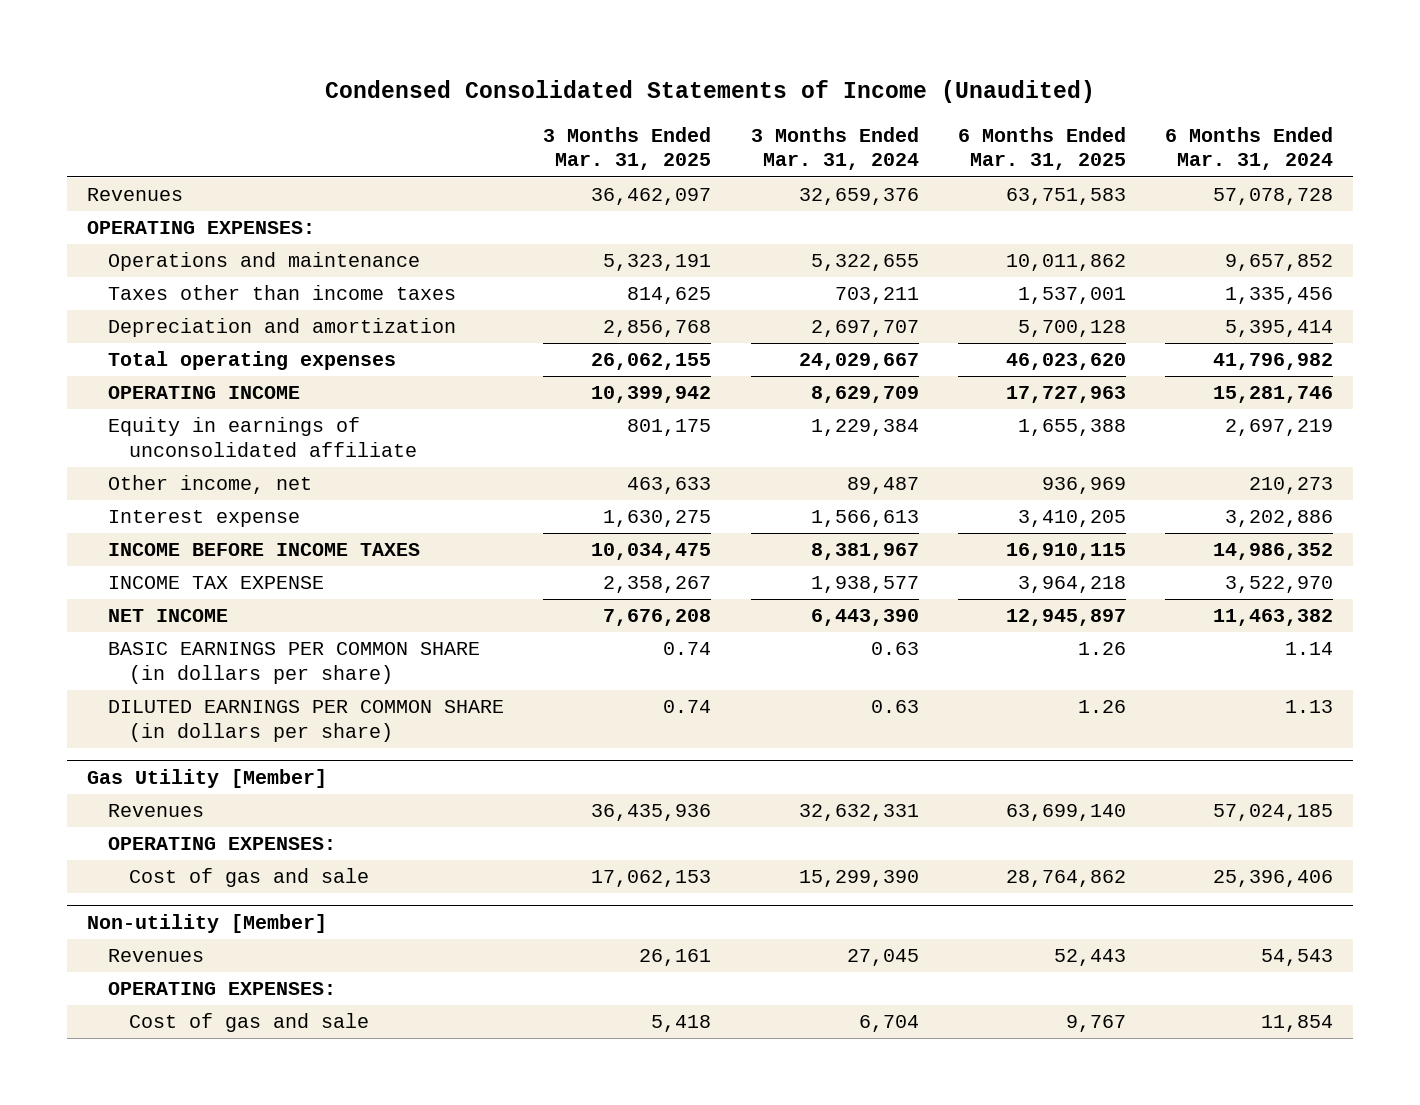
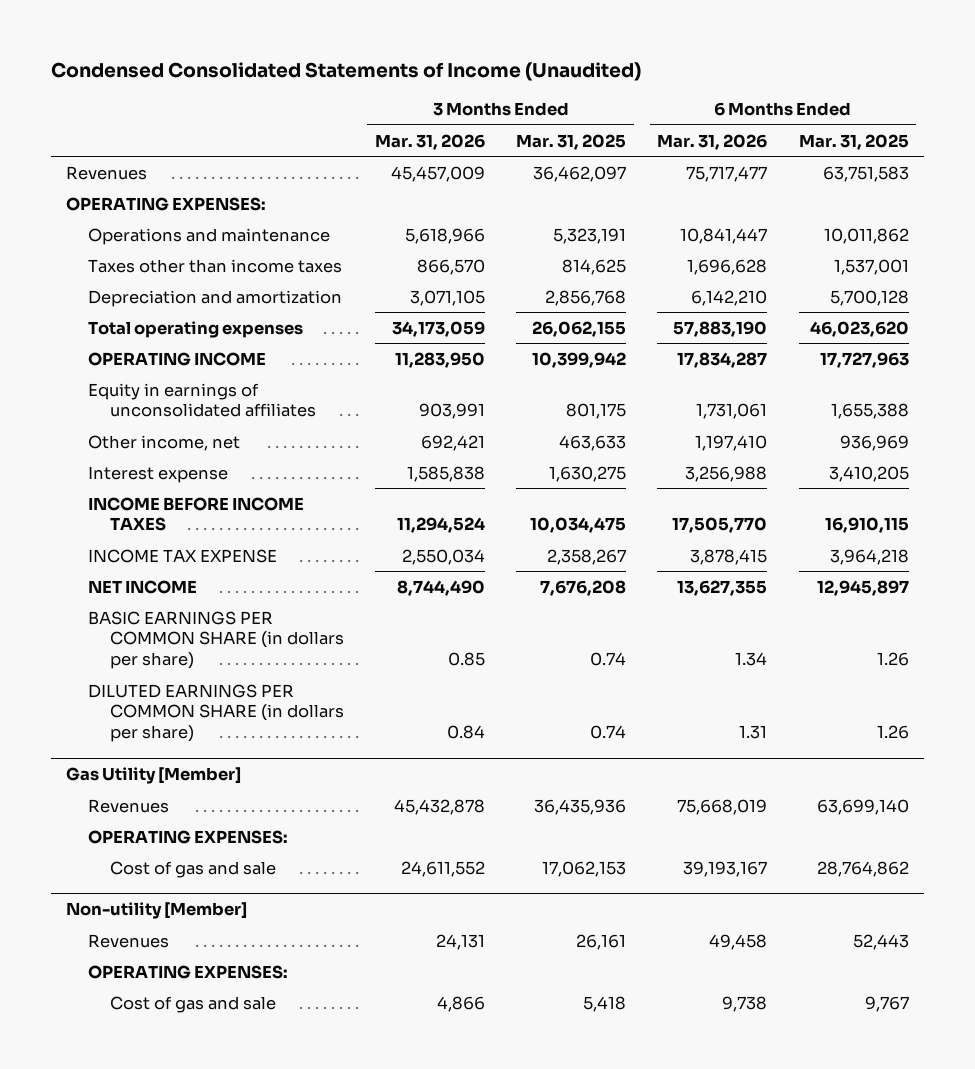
[750,126,919,171] 3 Months Ended Mar. 31, 2024 -> none
[1164,126,1333,171] 6 Months Ended Mar. 31, 2024 -> none
none -> [374,133,485,150] Mar. 31, 2026
none -> [657,133,768,150] Mar. 31, 2026
[108,417,418,458] Equity in earnings of unconsolidated affiliate -> [88,382,316,418] Equity in earnings of unconsolidated affiliates

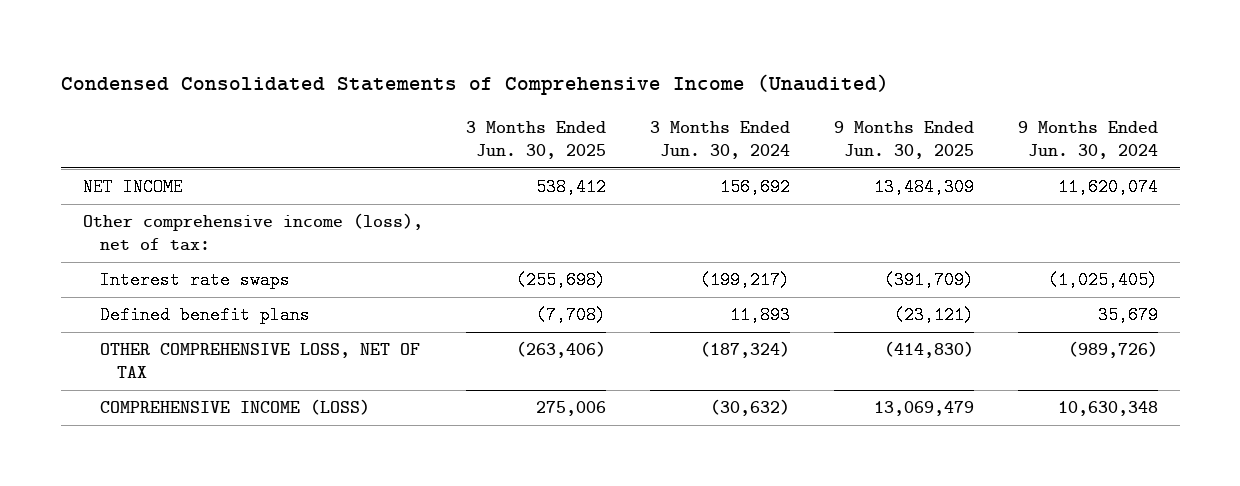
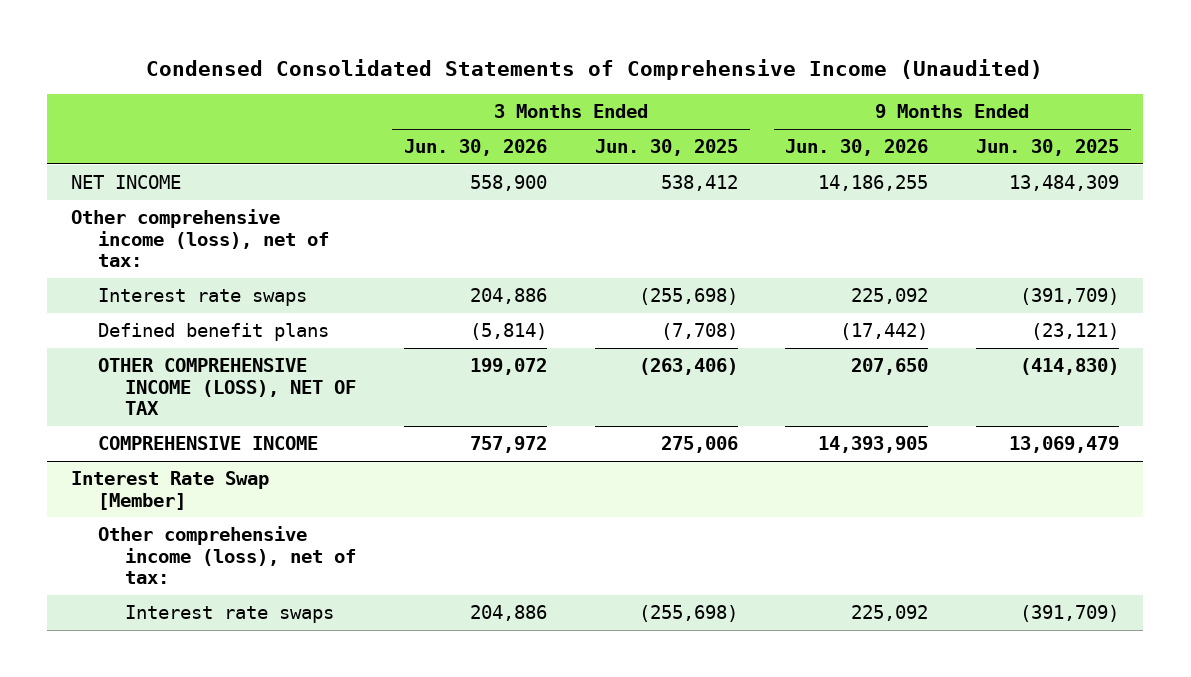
[650,120,791,159] 3 Months Ended Jun. 30, 2024 -> none
[1017,120,1158,159] 9 Months Ended Jun. 30, 2024 -> none
none -> [403,139,547,157] Jun. 30, 2026
none -> [785,139,929,157] Jun. 30, 2026
[99,343,420,379] OTHER COMPREHENSIVE LOSS, NET OF TAX -> [98,358,356,416] OTHER COMPREHENSIVE INCOME (LOSS), NET OF TAX
[99,399,370,416] COMPREHENSIVE INCOME (LOSS) -> [98,436,319,451] COMPREHENSIVE INCOME
none -> [71,471,270,510] Interest Rate Swap [Member]
none -> [98,526,356,585] Other comprehensive income (loss), net of tax:
none -> [124,605,334,624] Interest rate swaps

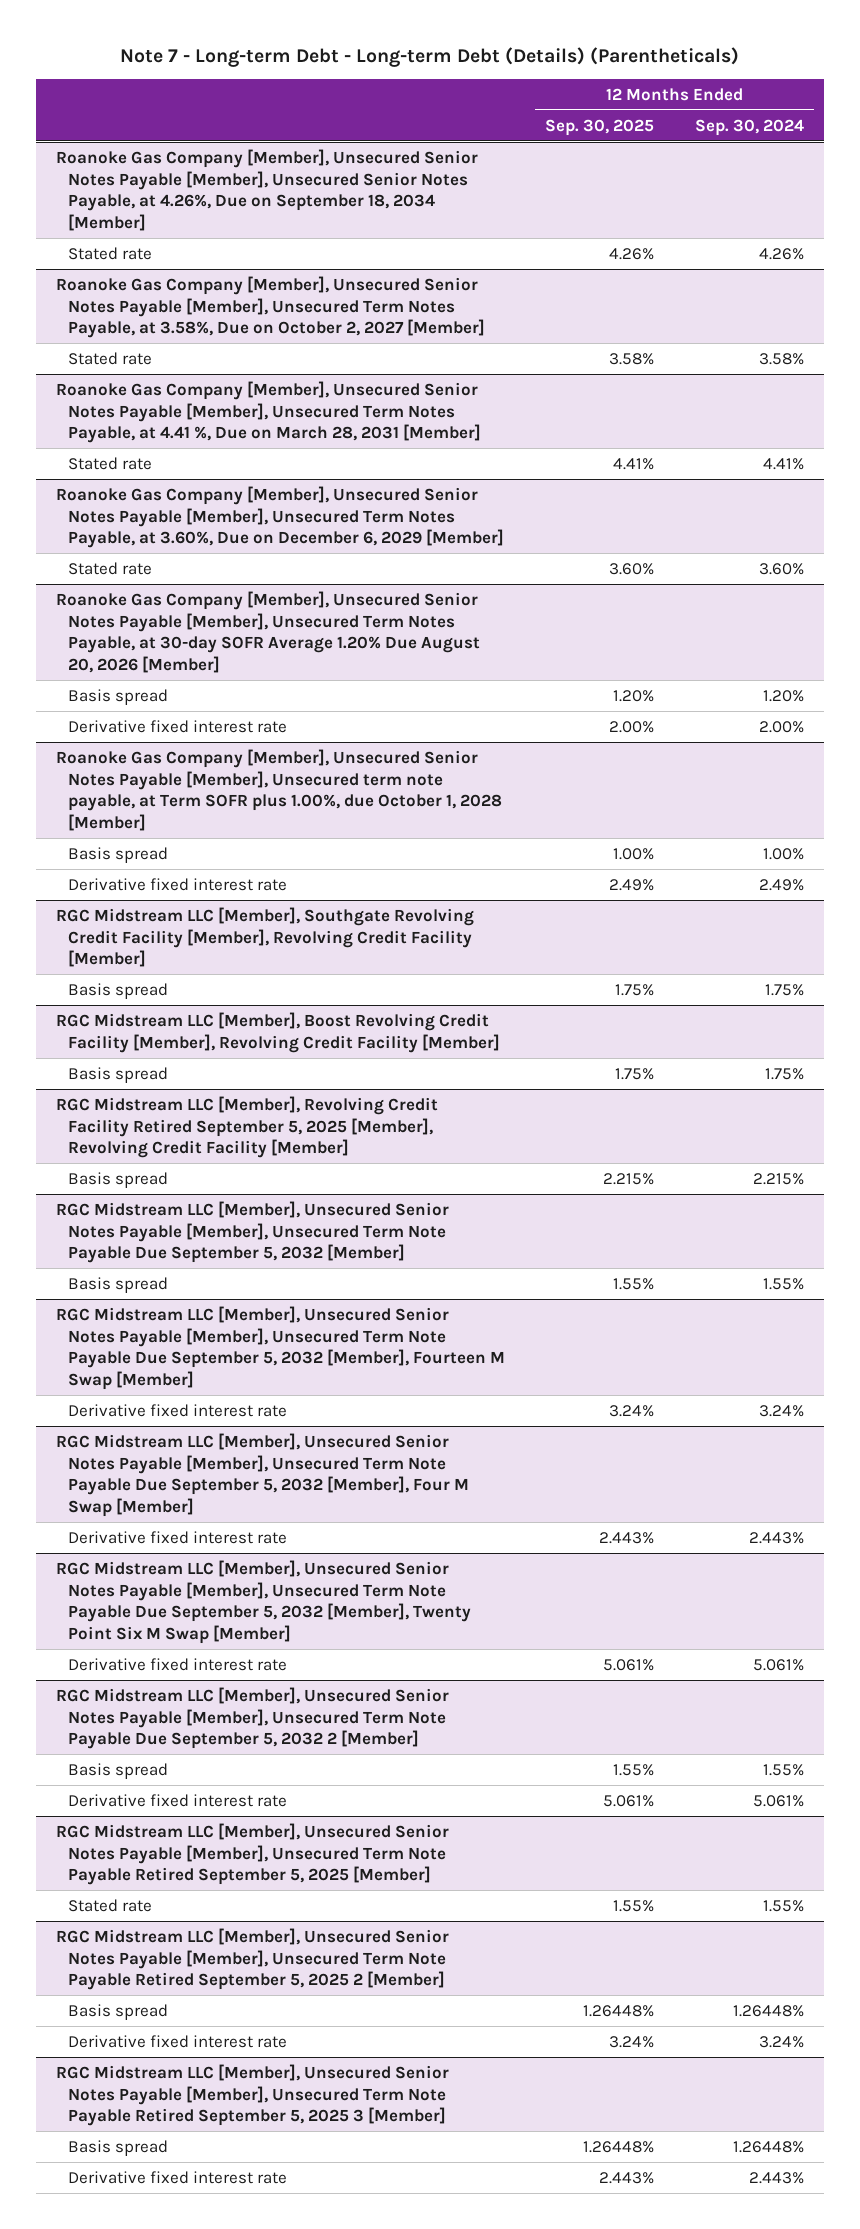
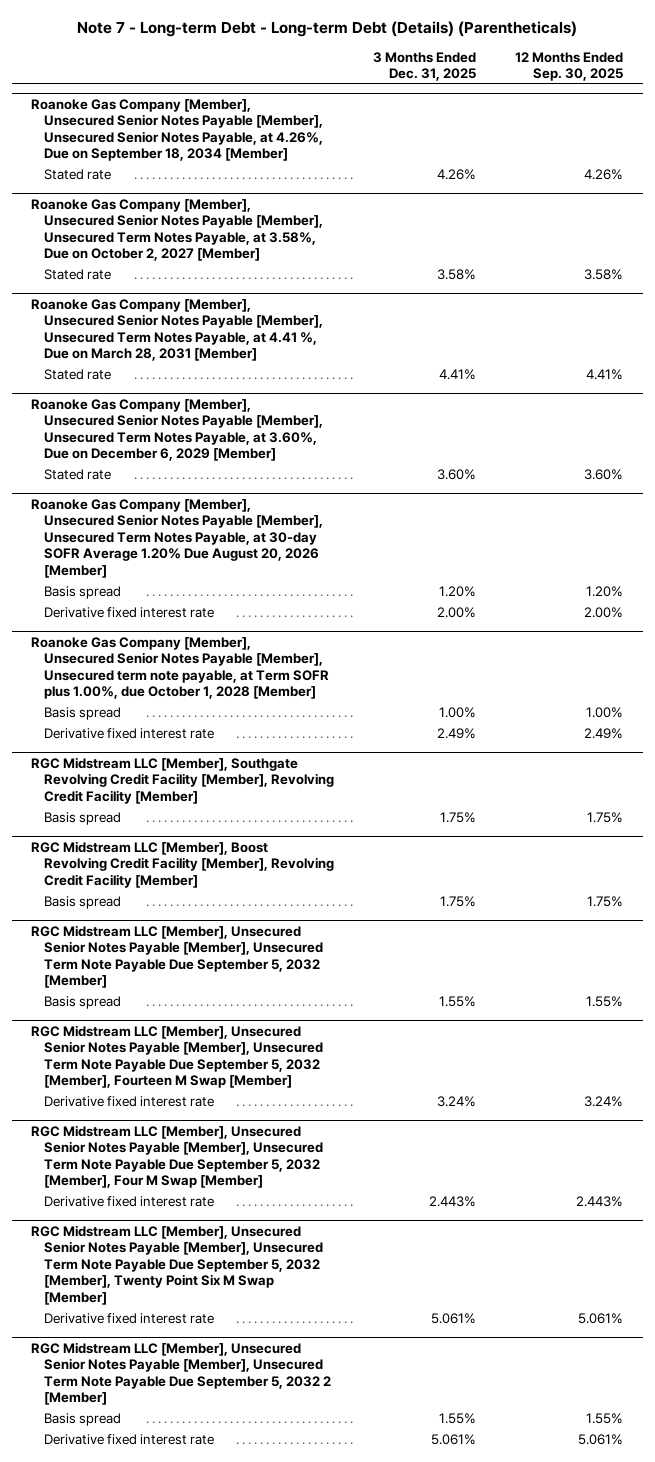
[694,118,804,136] Sep. 30, 2024 -> none
none -> [372,51,476,82] 3 Months Ended Dec. 31, 2025
[55,1095,438,1159] RGC Midstream LLC [Member], Revolving Credit Facility Retired September 5, 2025 [Member], Revolving Credit Facility [Member] -> none
[67,1171,168,1188] Basis spread -> none
[55,1822,449,1886] RGC Midstream LLC [Member], Unsecured Senior Notes Payable [Member], Unsecured Term Note Payable Retired September 5, 2025 [Member] -> none
[67,1898,152,1912] Stated rate -> none
[55,1927,449,1991] RGC Midstream LLC [Member], Unsecured Senior Notes Payable [Member], Unsecured Term Note Payable Retired September 5, 2025 2 [Member] -> none
[67,2003,168,2020] Basis spread -> none
[67,2034,287,2048] Derivative fixed interest rate -> none
[55,2063,449,2127] RGC Midstream LLC [Member], Unsecured Senior Notes Payable [Member], Unsecured Term Note Payable Retired September 5, 2025 3 [Member] -> none
[67,2139,168,2156] Basis spread -> none
[67,2170,287,2184] Derivative fixed interest rate -> none

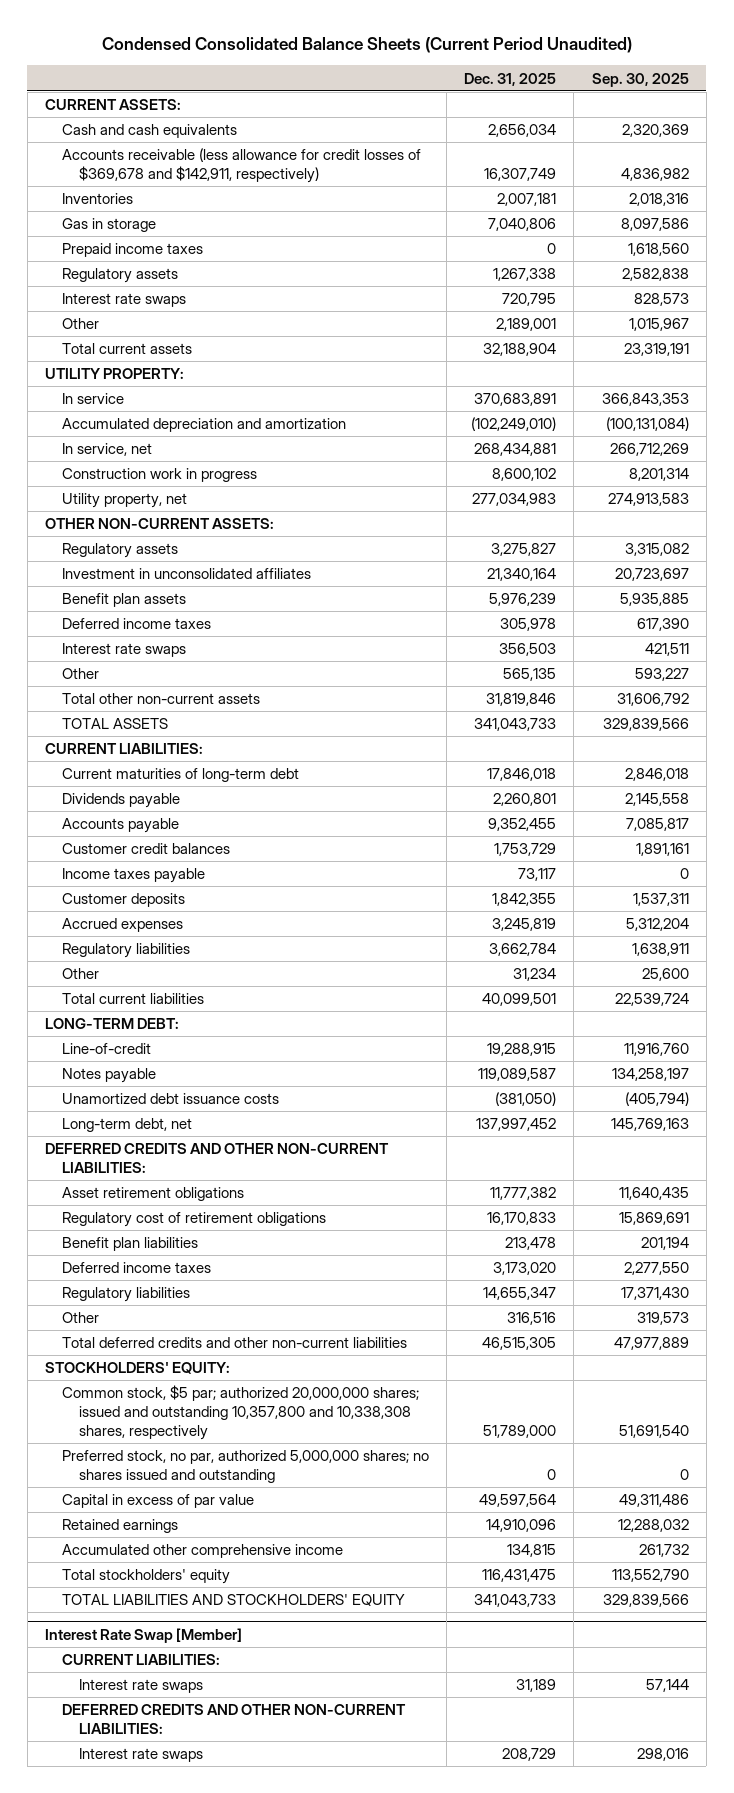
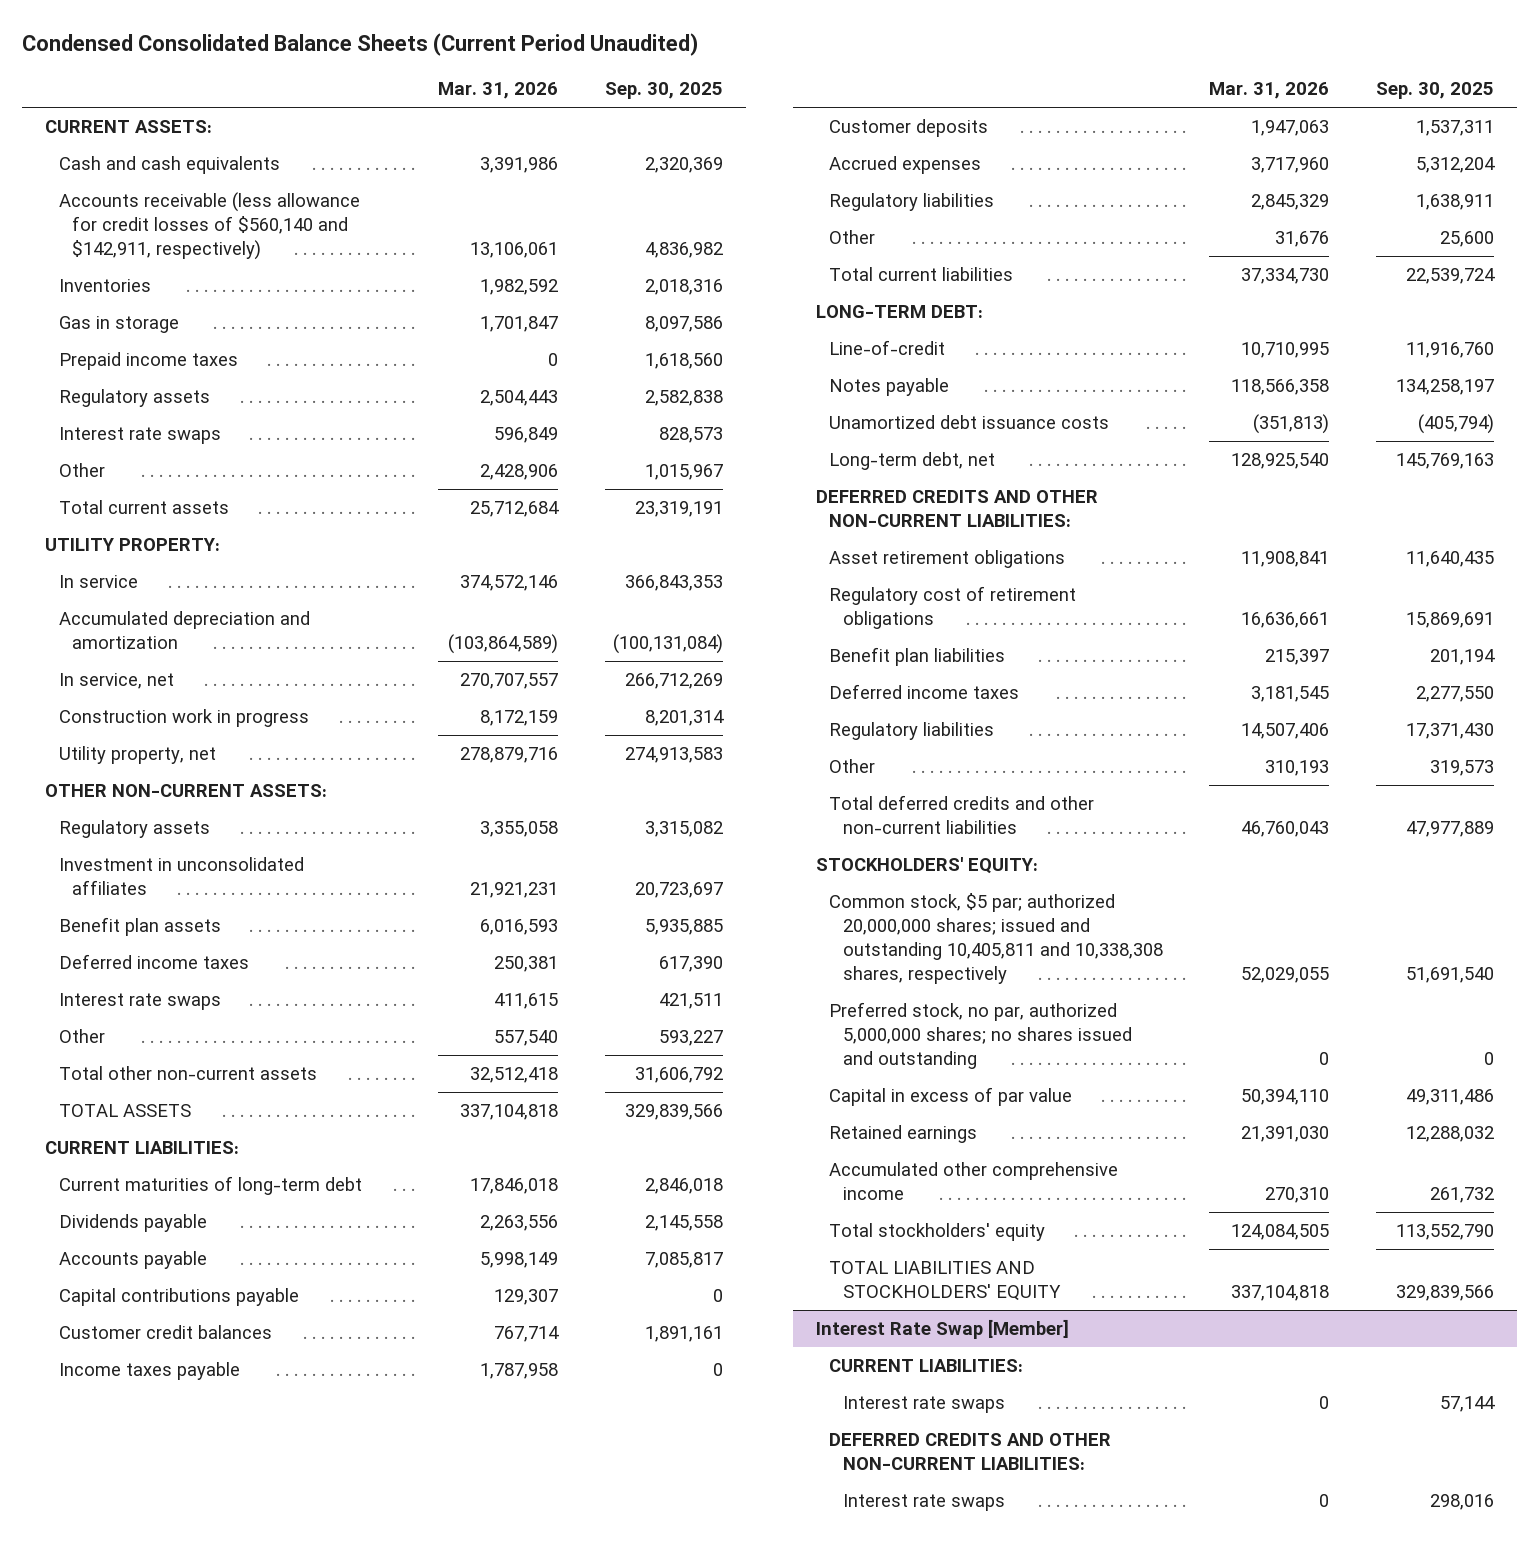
[464,72,557,86] Dec. 31, 2025 -> none
none -> [438,82,559,100] Mar. 31, 2026
[61,148,421,184] Accounts receivable (less allowance for credit losses of $369,678 and $142,911, respectively) -> [58,192,360,261] Accounts receivable (less allowance for credit losses of $560,140 and $142,911, respectively)
none -> [58,1288,299,1307] Capital contributions payable
[61,1385,419,1441] Common stock, $5 par; authorized 20,000,000 shares; issued and outstanding 10,357,800 and 10,338,308 shares, respectively -> [829,893,1163,985] Common stock, $5 par; authorized 20,000,000 shares; issued and outstanding 10,405,811 and 10,338,308 shares, respectively

